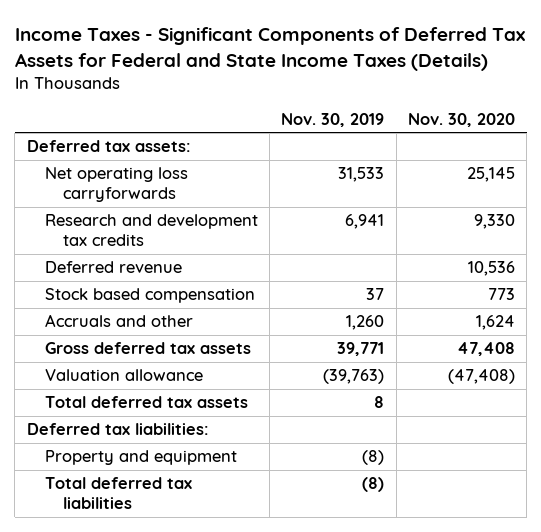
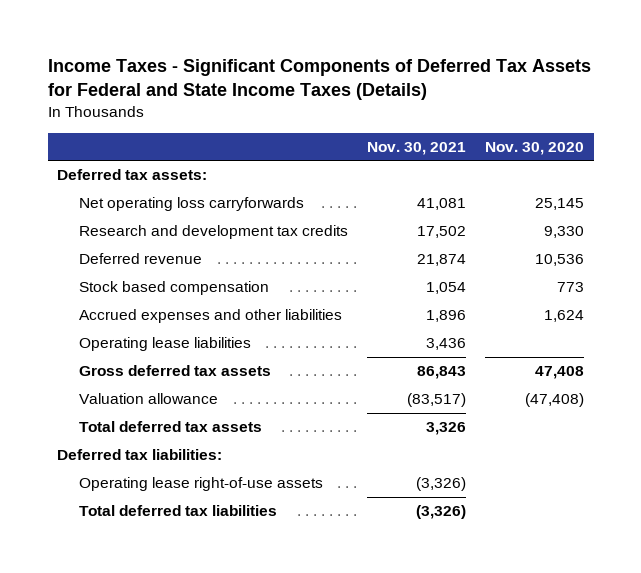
[281,113,385,128] Nov. 30, 2019 -> none
none -> [366,141,466,155] Nov. 30, 2021
[44,314,193,328] Accruals and other -> [78,309,342,324] Accrued expenses and other liabilities
none -> [78,337,251,352] Operating lease liabilities
[44,450,237,466] Property and equipment -> none
none -> [78,477,323,492] Operating lease right-of-use assets

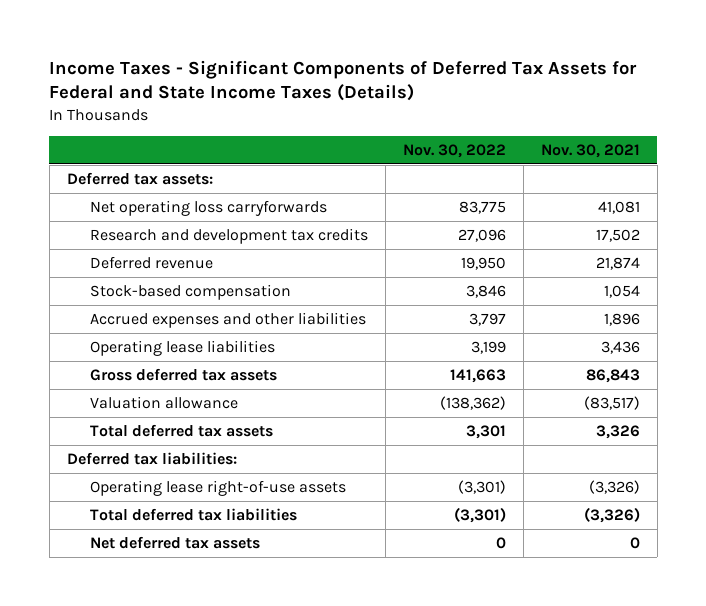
[484,141,584,155] Nov. 30, 2020 -> none
none -> [402,143,506,158] Nov. 30, 2022
[78,281,269,296] Stock based compensation -> [89,283,291,300] Stock-based compensation
none -> [89,535,260,549] Net deferred tax assets

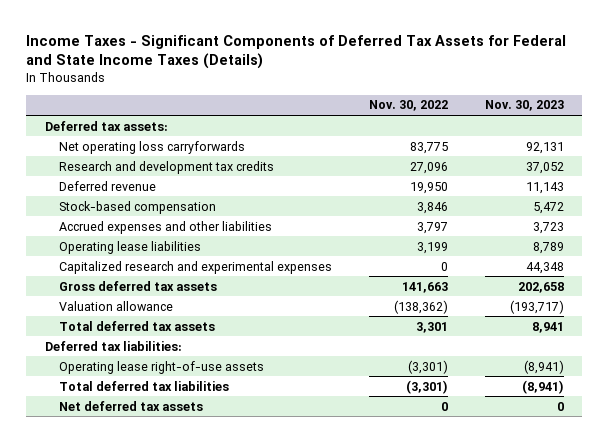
[540,143,640,158] Nov. 30, 2021 -> none
none -> [484,100,564,112] Nov. 30, 2023
none -> [59,260,333,274] Capitalized research and experimental expenses

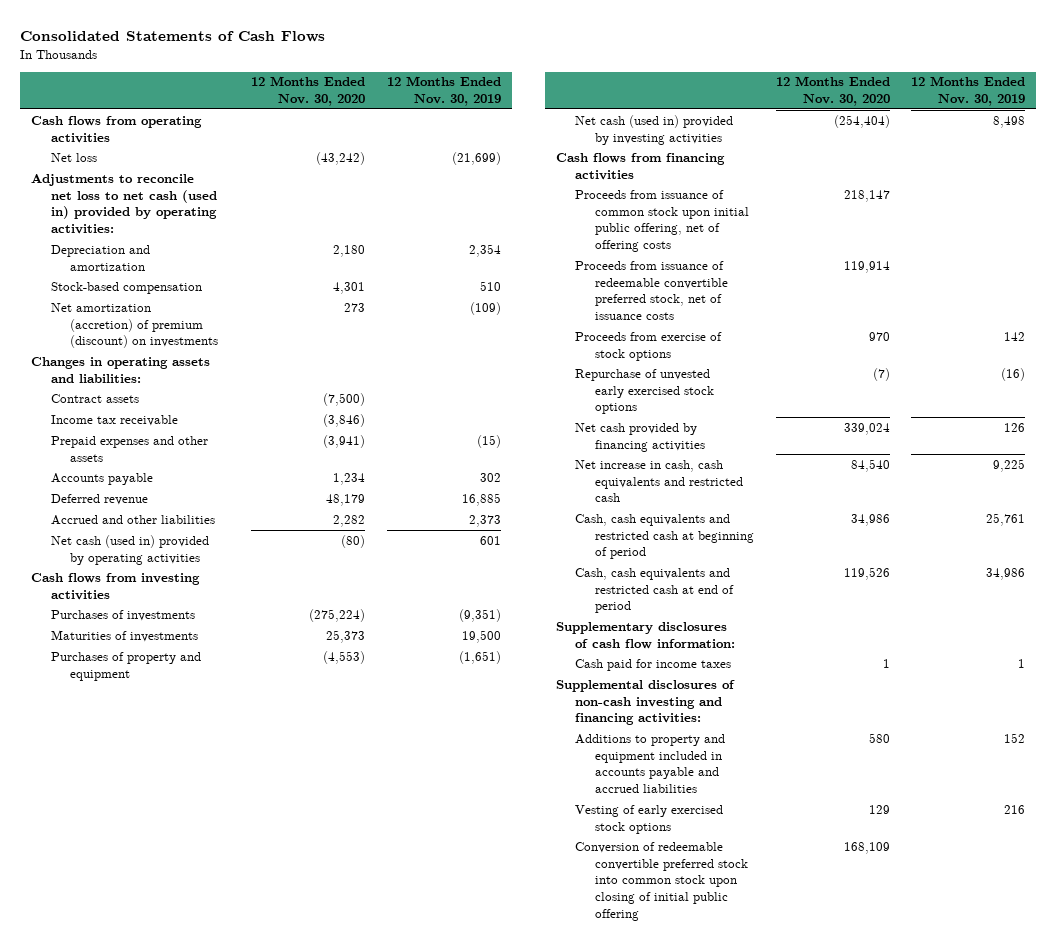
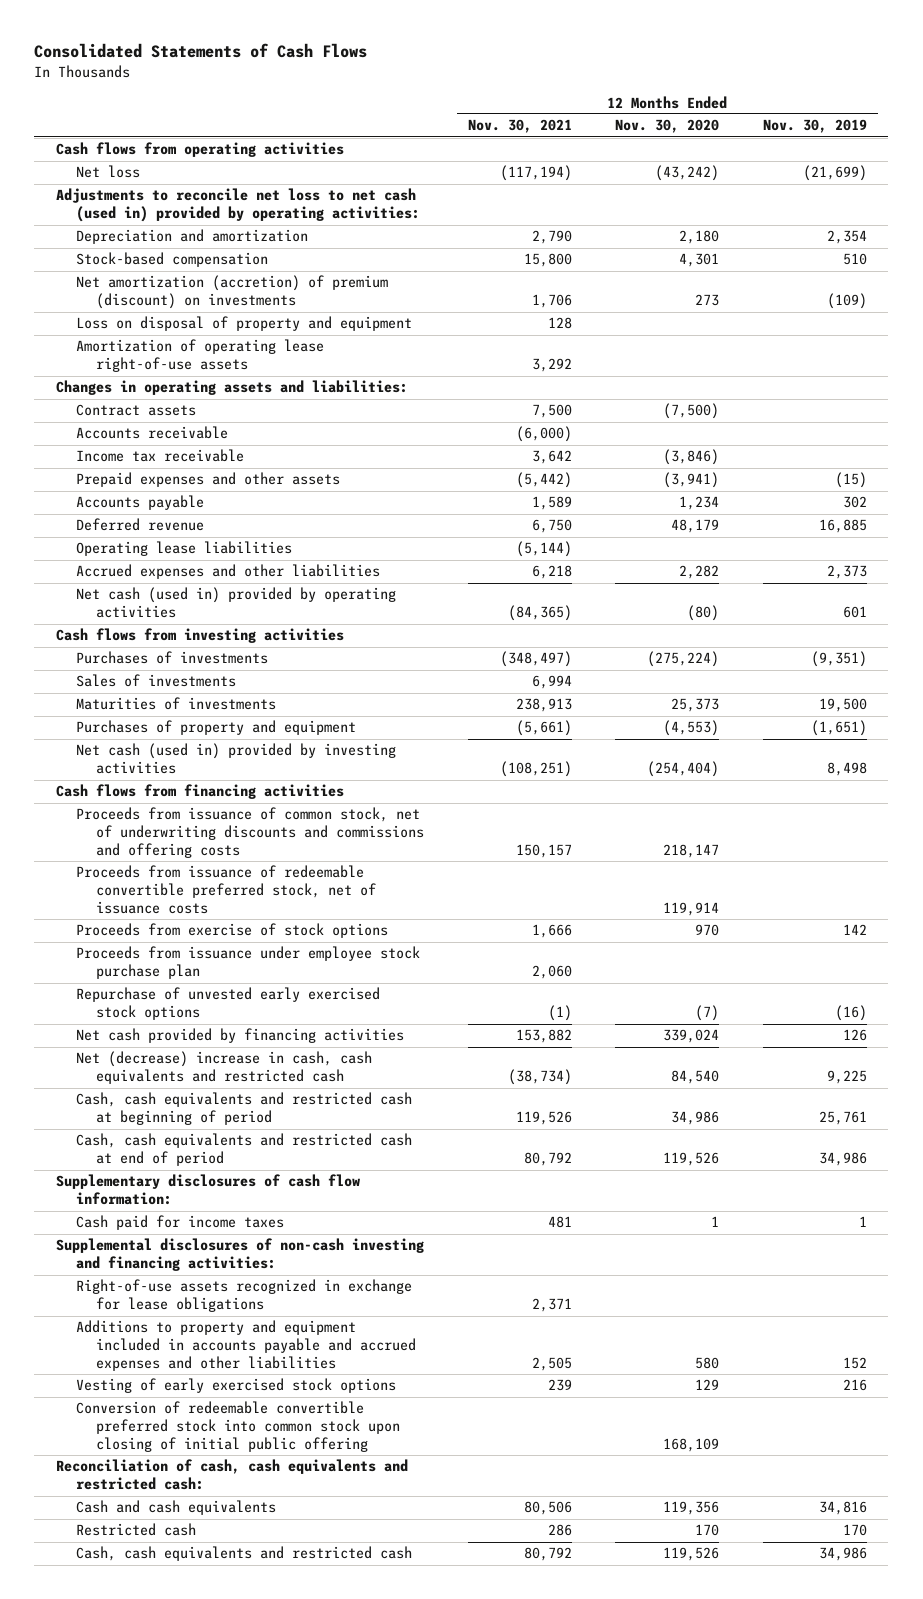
none -> [467,119,572,134] Nov. 30, 2021
none -> [75,316,412,332] Loss on disposal of property and equipment
none -> [75,339,324,373] Amortization of operating lease right-of-use assets
none -> [75,426,228,440] Accounts receivable
none -> [75,541,292,557] Operating lease liabilities
[50,514,215,525] Accrued and other liabilities -> [75,564,380,580] Accrued expenses and other liabilities
none -> [75,674,236,688] Sales of investments
[575,189,749,252] Proceeds from issuance of common stock upon initial public offering, net of offering costs -> [75,807,424,859] Proceeds from issuance of common stock, net of underwriting discounts and commissions and offering costs
none -> [75,946,420,980] Proceeds from issuance under employee stock purchase plan
[575,459,743,503] Net increase in cash, cash equivalents and restricted cash -> [75,1051,372,1085] Net (decrease) increase in cash, cash equivalents and restricted cash
none -> [75,1279,412,1313] Right-of-use assets recognized in exchange for lease obligations
[575,733,726,793] Additions to property and equipment included in accounts payable and accrued liabilities -> [75,1320,416,1372] Additions to property and equipment included in accounts payable and accrued expenses and other liabilities
none -> [56,1459,409,1491] Reconciliation of cash, cash equivalents and restricted cash:
none -> [75,1500,276,1516] Cash and cash equivalents
none -> [75,1523,196,1537] Restricted cash
none -> [75,1546,412,1562] Cash, cash equivalents and restricted cash

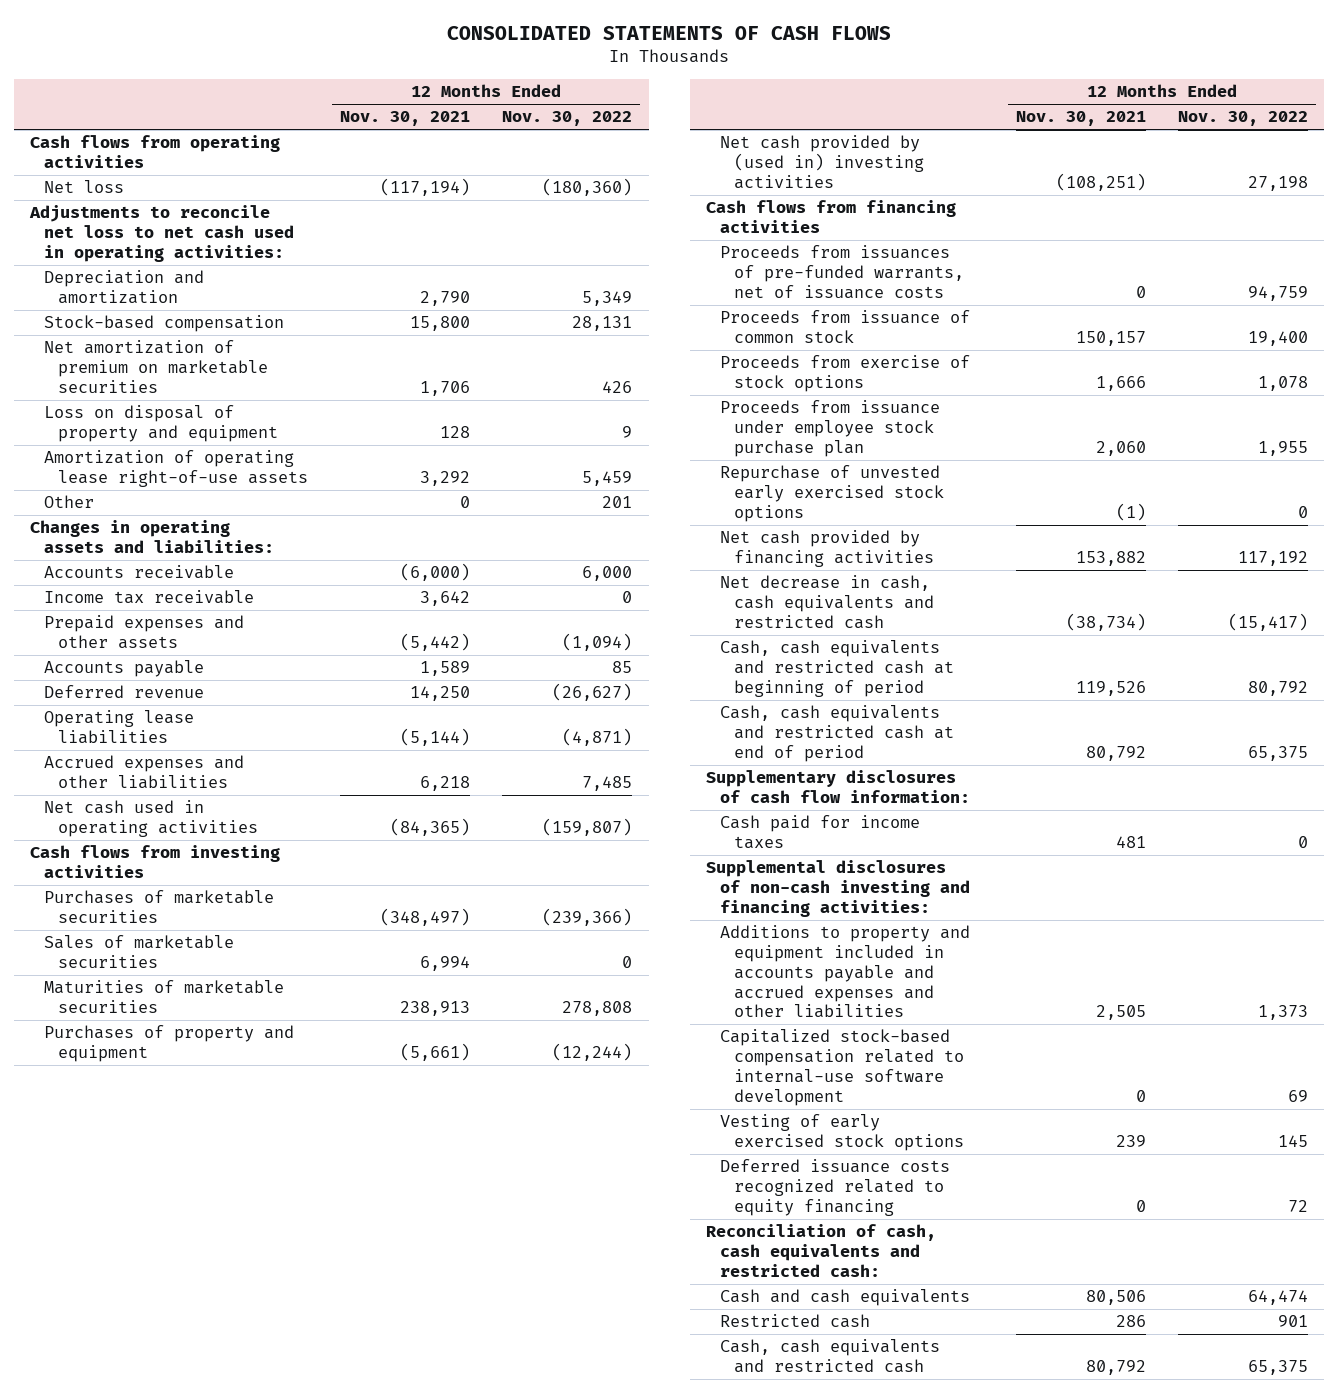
[34,42,368,58] Consolidated Statements of Cash Flows -> [447,25,892,40] CONSOLIDATED STATEMENTS OF CASH FLOWS
[615,119,720,134] Nov. 30, 2020 -> none
[762,119,867,134] Nov. 30, 2019 -> none
none -> [502,111,633,127] Nov. 30, 2022
[56,188,420,223] Adjustments to reconcile net loss to net cash (used in) provided by operating activities: -> [29,205,295,262] Adjustments to reconcile net loss to net cash used in operating activities:
[75,275,388,310] Net amortization (accretion) of premium (discount) on investments -> [44,340,269,393] Net amortization of premium on marketable securities
none -> [44,495,95,509] Other
[75,404,196,417] Contract assets -> none
[531,519,572,534] 6,750 -> [410,686,471,702] 14,250
[75,587,396,619] Net cash (used in) provided by operating activities -> [44,800,259,838] Net cash used in operating activities
[75,651,268,665] Purchases of investments -> [44,890,275,924] Purchases of marketable securities
[75,674,236,688] Sales of investments -> [44,935,235,969] Sales of marketable securities
[75,697,276,711] Maturities of investments -> [44,980,285,1014] Maturities of marketable securities
[75,743,396,775] Net cash (used in) provided by investing activities -> [719,135,924,189] Net cash provided by (used in) investing activities
[75,865,376,915] Proceeds from issuance of redeemable convertible preferred stock, net of issuance costs -> none
none -> [719,245,964,299] Proceeds from issuances of pre-funded warrants, net of issuance costs
[75,807,424,859] Proceeds from issuance of common stock, net of underwriting discounts and commissions and offering costs -> [719,310,970,344] Proceeds from issuance of common stock
[75,1051,372,1085] Net (decrease) increase in cash, cash equivalents and restricted cash -> [719,575,934,629] Net decrease in cash, cash equivalents and restricted cash
[75,1279,412,1313] Right-of-use assets recognized in exchange for lease obligations -> none
none -> [719,1029,964,1106] Capitalized stock-based compensation related to internal-use software development
[75,1401,400,1453] Conversion of redeemable convertible preferred stock into common stock upon closing of initial public offering -> none
none -> [719,1159,950,1216] Deferred issuance costs recognized related to equity financing

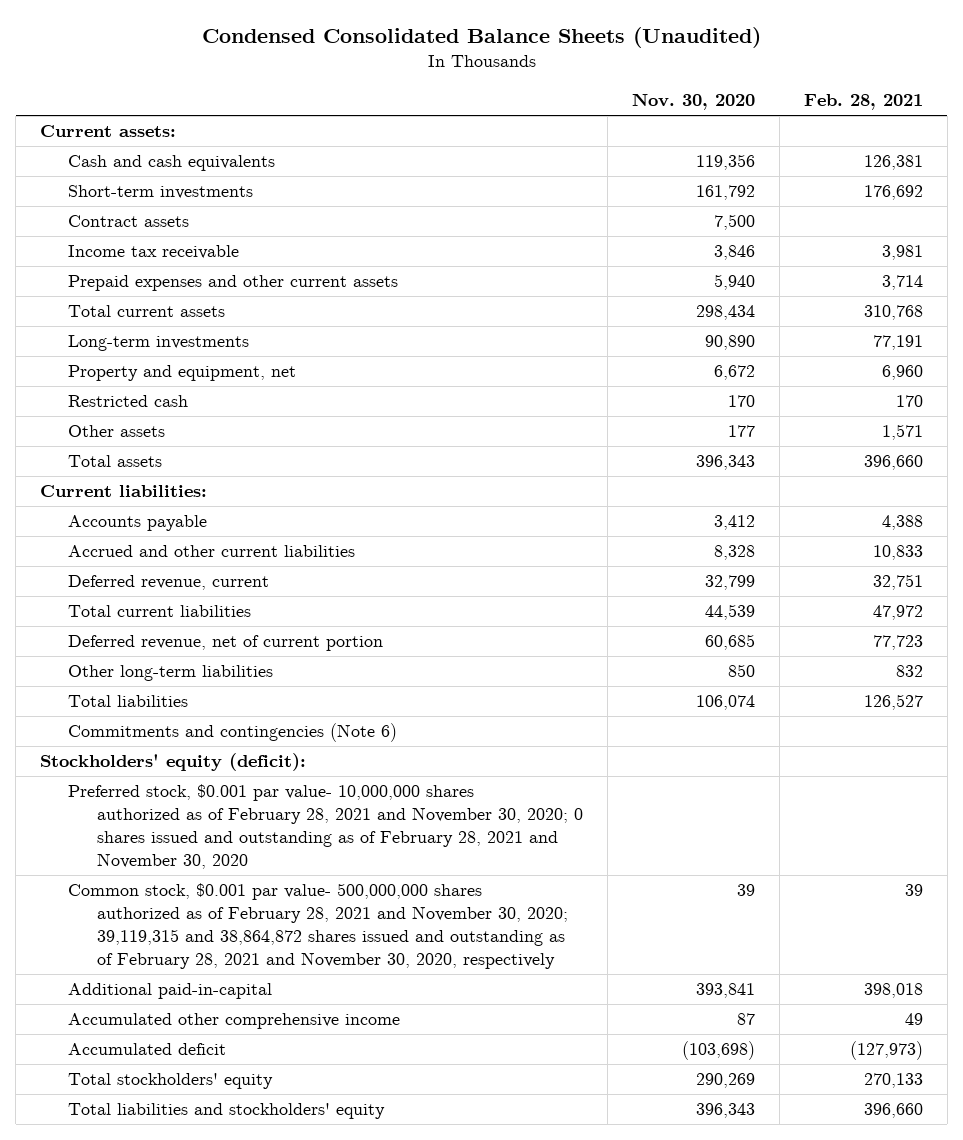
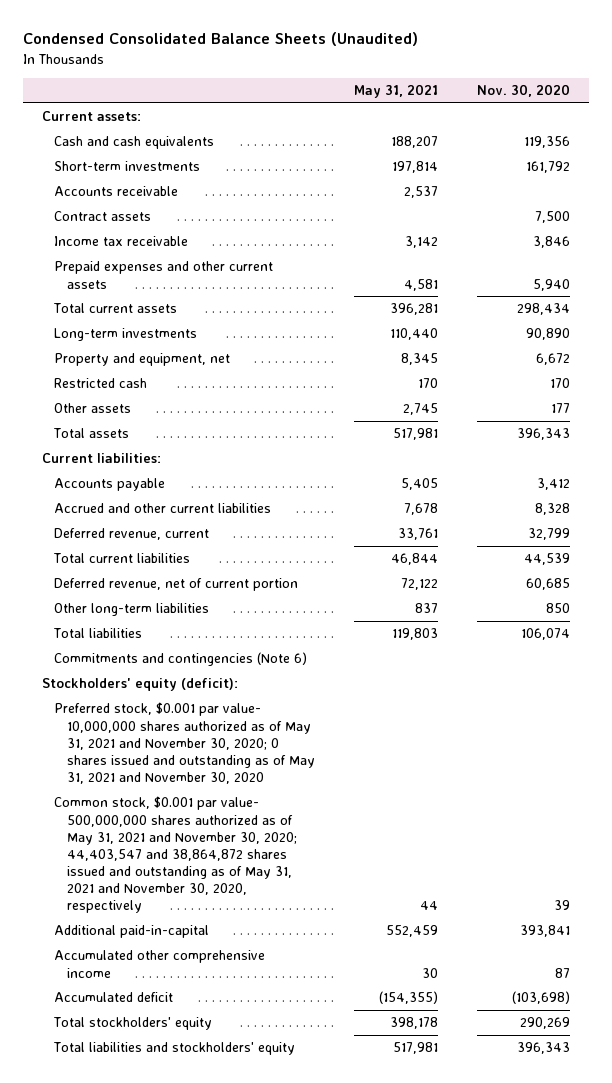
[803,94,923,111] Feb. 28, 2021 -> none
none -> [353,84,438,99] May 31, 2021
none -> [54,186,179,197] Accounts receivable
[68,784,583,869] Preferred stock, $0.001 par value- 10,000,000 shares authorized as of February 28, 2021 and November 30, 2020; 0 shares issued and outstanding as of February 28, 2021 and November 30, 2020 -> [54,702,315,784] Preferred stock, $0.001 par value- 10,000,000 shares authorized as of May 31, 2021 and November 30, 2020; 0 shares issued and outstanding as of May 31, 2021 and November 30, 2020
[68,883,568,969] Common stock, $0.001 par value- 500,000,000 shares authorized as of February 28, 2021 and November 30, 2020; 39,119,315 and 38,864,872 shares issued and outstanding as of February 28, 2021 and November 30, 2020, respectively -> [54,796,297,914] Common stock, $0.001 par value- 500,000,000 shares authorized as of May 31, 2021 and November 30, 2020; 44,403,547 and 38,864,872 shares issued and outstanding as of May 31, 2021 and November 30, 2020, respectively

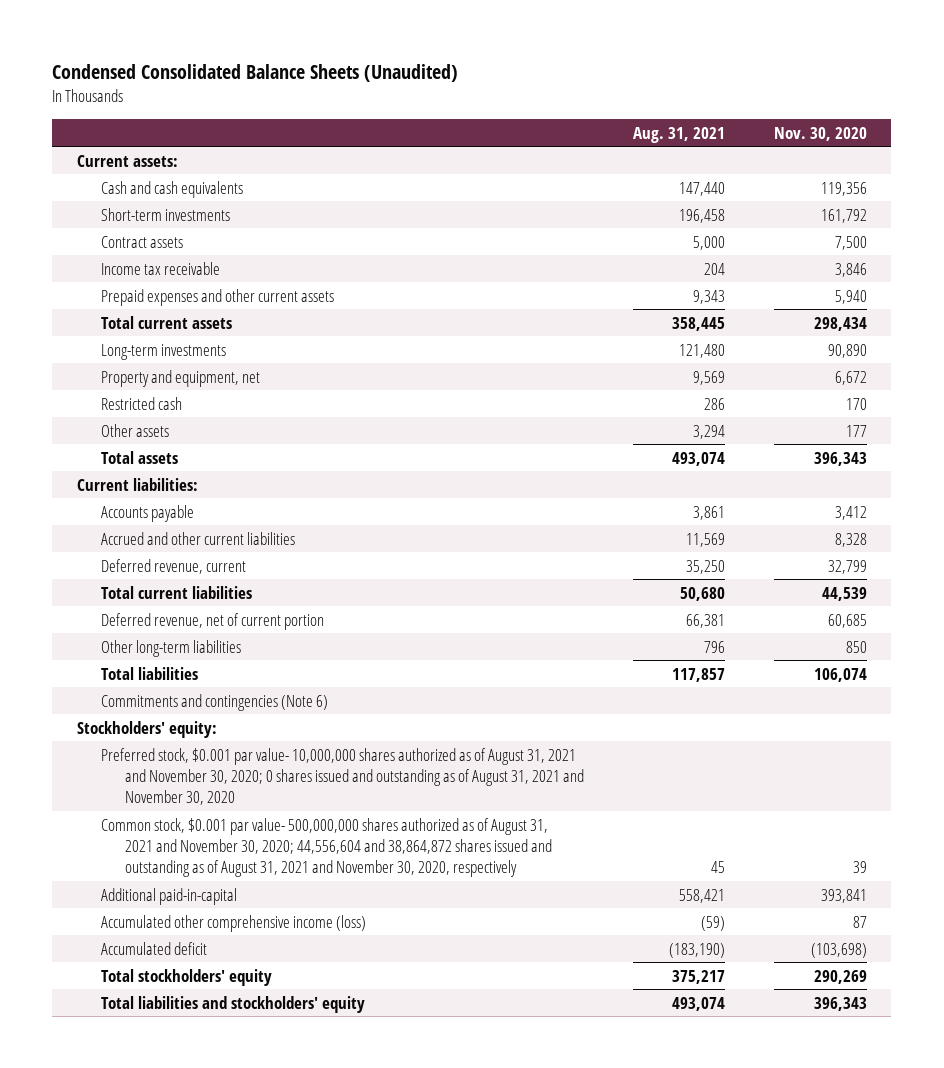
[353,84,438,99] May 31, 2021 -> none
none -> [632,126,725,143] Aug. 31, 2021
[54,186,179,197] Accounts receivable -> none
[42,678,239,692] Stockholders' equity (deficit): -> [76,720,217,738] Stockholders' equity:
[54,702,315,784] Preferred stock, $0.001 par value- 10,000,000 shares authorized as of May 31, 2021 and November 30, 2020; 0 shares issued and outstanding as of May 31, 2021 and November 30, 2020 -> [100,747,584,806] Preferred stock, $0.001 par value- 10,000,000 shares authorized as of August 31, 2021 and November 30, 2020; 0 shares issued and outstanding as of August 31, 2021 and November 30, 2020
[54,796,297,914] Common stock, $0.001 par value- 500,000,000 shares authorized as of May 31, 2021 and November 30, 2020; 44,403,547 and 38,864,872 shares issued and outstanding as of May 31, 2021 and November 30, 2020, respectively -> [100,817,552,878] Common stock, $0.001 par value- 500,000,000 shares authorized as of August 31, 2021 and November 30, 2020; 44,556,604 and 38,864,872 shares issued and outstanding as of August 31, 2021 and November 30, 2020, respectively
[54,950,266,978] Accumulated other comprehensive income -> [100,914,366,932] Accumulated other comprehensive income (loss)

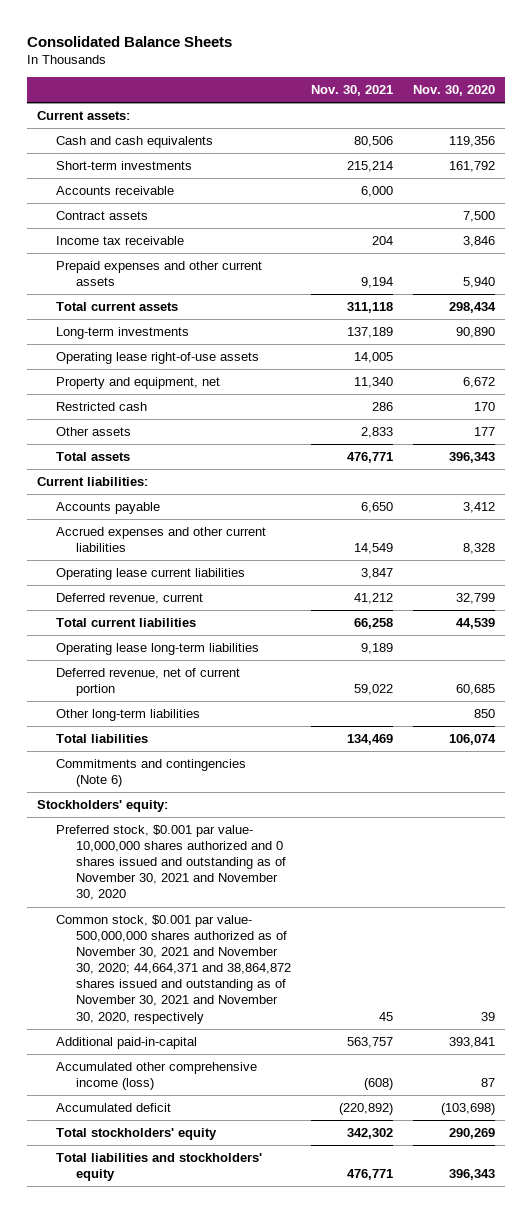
[52,63,459,82] Condensed Consolidated Balance Sheets (Unaudited) -> [26,35,232,47] Consolidated Balance Sheets
[632,126,725,143] Aug. 31, 2021 -> none
none -> [310,85,393,97] Nov. 30, 2021
none -> [56,186,175,196] Accounts receivable
none -> [56,352,260,365] Operating lease right-of-use assets
[100,531,295,545] Accrued and other current liabilities -> [56,527,267,553] Accrued expenses and other current liabilities
none -> [56,568,246,581] Operating lease current liabilities
none -> [56,643,260,656] Operating lease long-term liabilities
[100,747,584,806] Preferred stock, $0.001 par value- 10,000,000 shares authorized as of August 31, 2021 and November 30, 2020; 0 shares issued and outstanding as of August 31, 2021 and November 30, 2020 -> [56,825,286,901] Preferred stock, $0.001 par value- 10,000,000 shares authorized and 0 shares issued and outstanding as of November 30, 2021 and November 30, 2020
[100,817,552,878] Common stock, $0.001 par value- 500,000,000 shares authorized as of August 31, 2021 and November 30, 2020; 44,556,604 and 38,864,872 shares issued and outstanding as of August 31, 2021 and November 30, 2020, respectively -> [56,915,291,1024] Common stock, $0.001 par value- 500,000,000 shares authorized as of November 30, 2021 and November 30, 2020; 44,664,371 and 38,864,872 shares issued and outstanding as of November 30, 2021 and November 30, 2020, respectively

